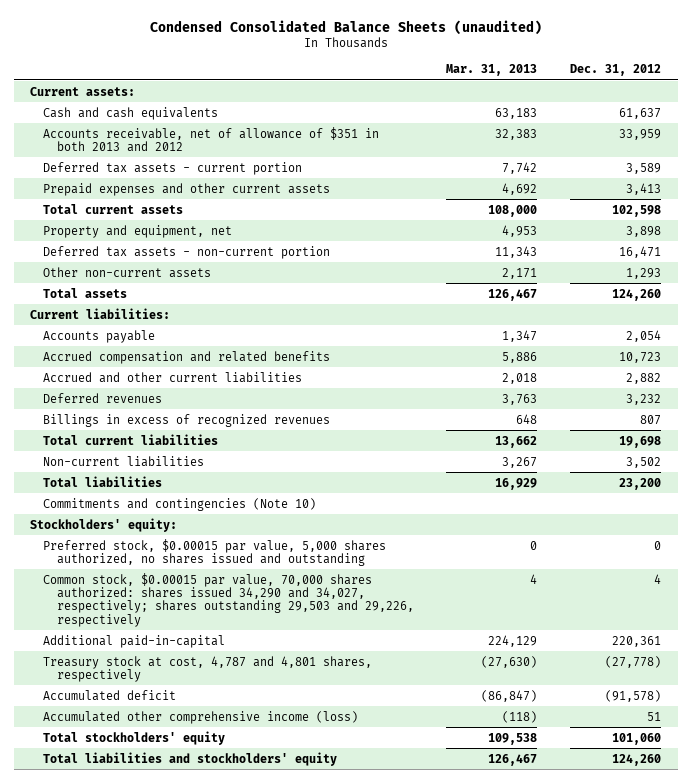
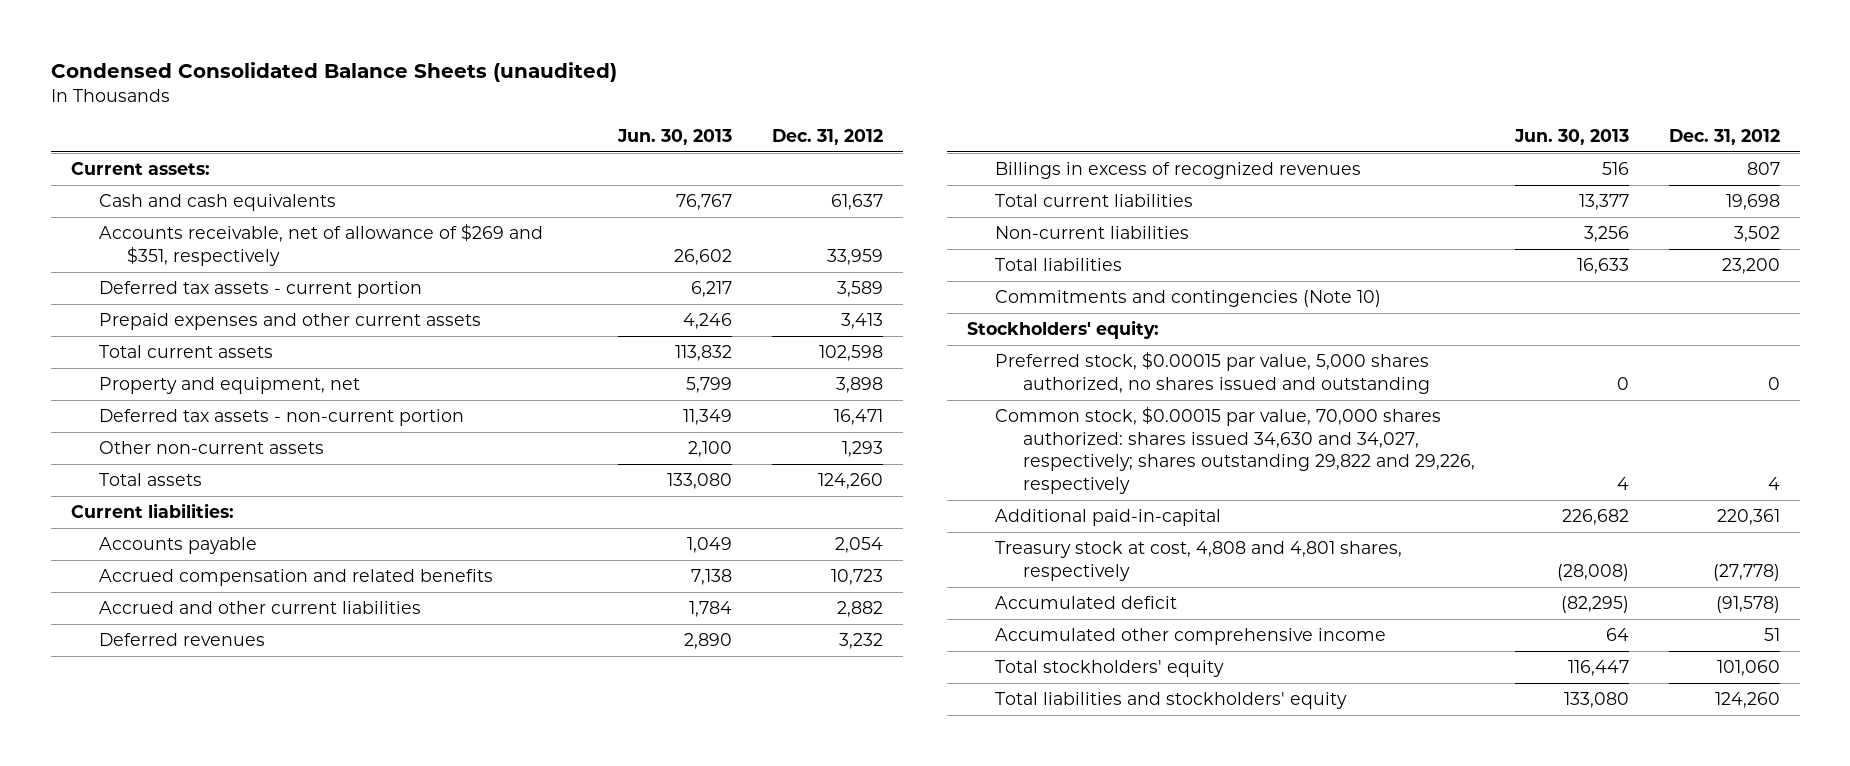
[446,64,538,77] Mar. 31, 2013 -> none
none -> [617,128,733,145] Jun. 30, 2013
[43,126,380,152] Accounts receivable, net of allowance of $351 in both 2013 and 2012 -> [98,224,543,266] Accounts receivable, net of allowance of $269 and $351, respectively
[43,572,414,627] Common stock, $0.00015 par value, 70,000 shares authorized: shares issued 34,290 and 34,027, respectively; shares outstanding 29,503 and 29,226, respectively -> [994,407,1475,494] Common stock, $0.00015 par value, 70,000 shares authorized: shares issued 34,630 and 34,027, respectively; shares outstanding 29,822 and 29,226, respectively
[43,655,373,682] Treasury stock at cost, 4,787 and 4,801 shares, respectively -> [994,541,1402,581] Treasury stock at cost, 4,808 and 4,801 shares, respectively
[43,710,359,724] Accumulated other comprehensive income (loss) -> [994,628,1386,646] Accumulated other comprehensive income

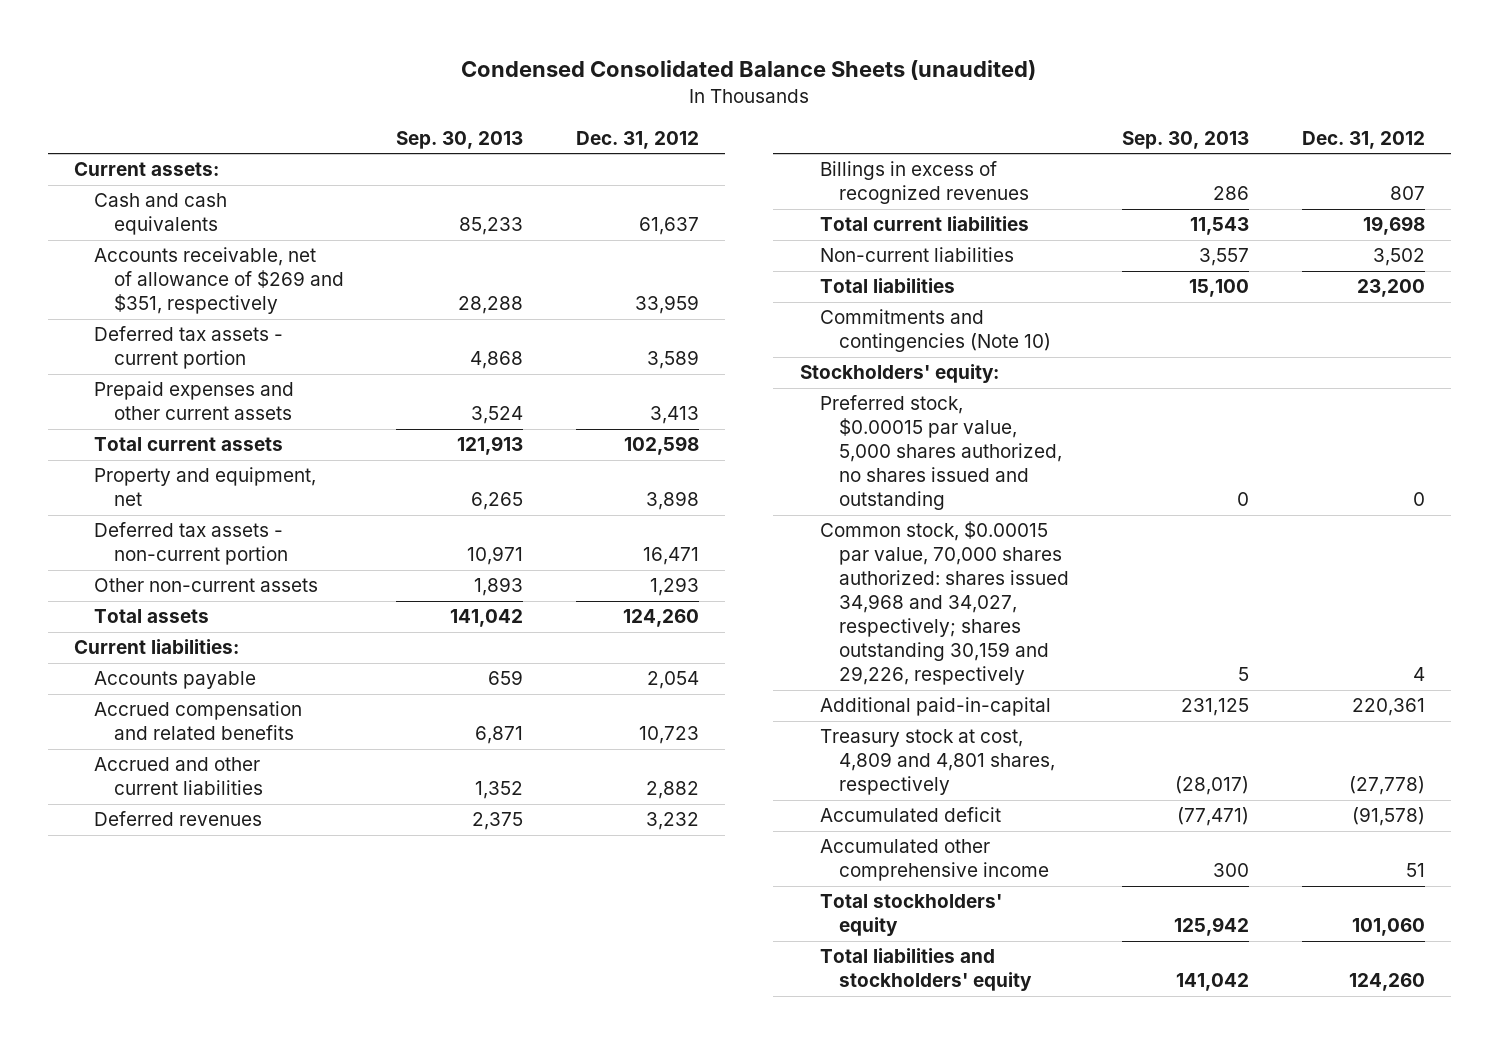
[617,128,733,145] Jun. 30, 2013 -> none
none -> [396,130,524,149] Sep. 30, 2013
[994,407,1475,494] Common stock, $0.00015 par value, 70,000 shares authorized: shares issued 34,630 and 34,027, respectively; shares outstanding 29,822 and 29,226, respectively -> [819,521,1070,686] Common stock, $0.00015 par value, 70,000 shares authorized: shares issued 34,968 and 34,027, respectively; shares outstanding 30,159 and 29,226, respectively
[994,541,1402,581] Treasury stock at cost, 4,808 and 4,801 shares, respectively -> [819,729,1056,796] Treasury stock at cost, 4,809 and 4,801 shares, respectively

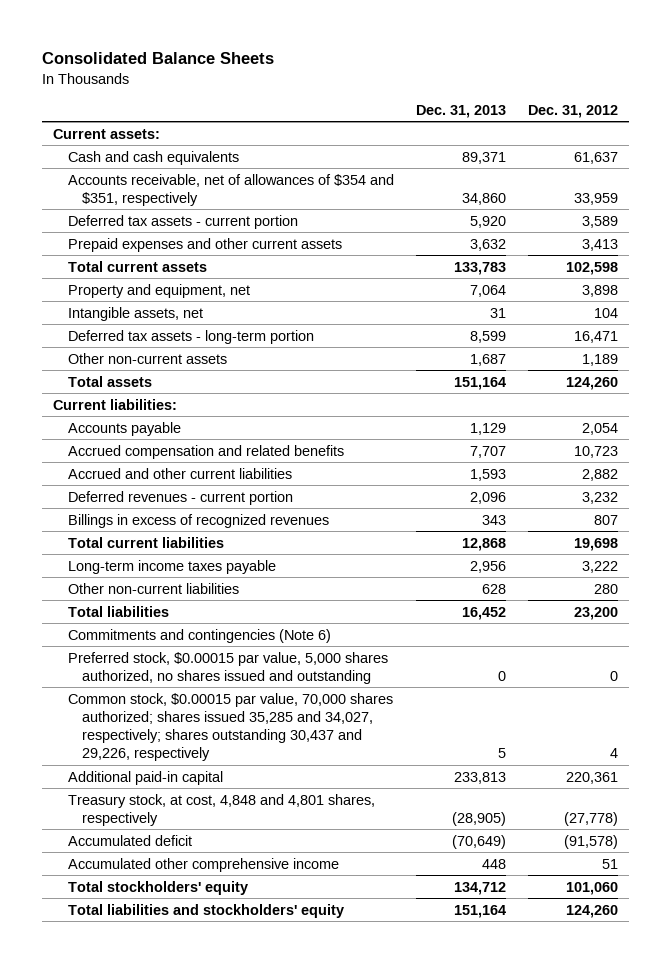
[461,60,1037,81] Condensed Consolidated Balance Sheets (unaudited) -> [41,52,274,65] Consolidated Balance Sheets
[396,130,524,149] Sep. 30, 2013 -> none
none -> [415,104,506,118] Dec. 31, 2013
[93,247,344,315] Accounts receivable, net of allowance of $269 and $351, respectively -> [67,173,394,206] Accounts receivable, net of allowances of $354 and $351, respectively
none -> [67,306,203,321] Intangible assets, net
[93,522,288,566] Deferred tax assets - non-current portion -> [67,329,314,344] Deferred tax assets - long-term portion
[649,577,699,597] 1,293 -> [581,353,618,366] 1,189
[93,811,262,827] Deferred revenues -> [67,490,293,505] Deferred revenues - current portion
none -> [67,559,276,574] Long-term income taxes payable
[819,247,1014,263] Non-current liabilities -> [67,582,239,594] Other non-current liabilities
[1372,248,1425,267] 3,502 -> [593,583,618,594] 280
[799,364,999,384] Stockholders' equity: -> none
[819,309,1052,353] Commitments and contingencies (Note 10) -> [67,628,331,643] Commitments and contingencies (Note 6)
[819,521,1070,686] Common stock, $0.00015 par value, 70,000 shares authorized: shares issued 34,968 and 34,027, respectively; shares outstanding 30,159 and 29,226, respectively -> [67,692,393,762] Common stock, $0.00015 par value, 70,000 shares authorized; shares issued 35,285 and 34,027, respectively; shares outstanding 30,437 and 29,226, respectively
[819,697,1051,717] Additional paid-in-capital -> [67,770,223,785] Additional paid-in capital
[819,729,1056,796] Treasury stock at cost, 4,809 and 4,801 shares, respectively -> [67,793,375,826] Treasury stock, at cost, 4,848 and 4,801 shares, respectively

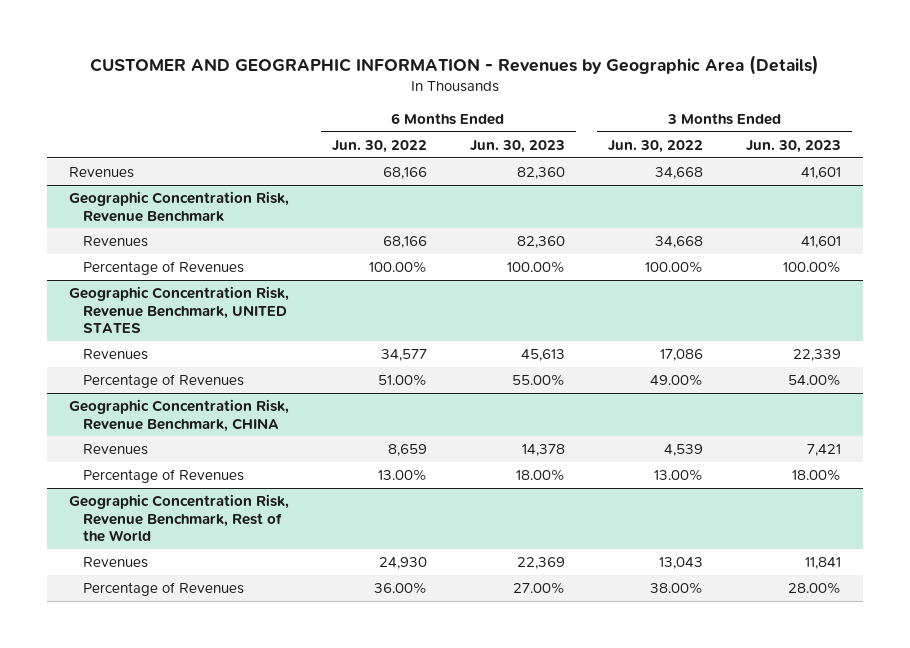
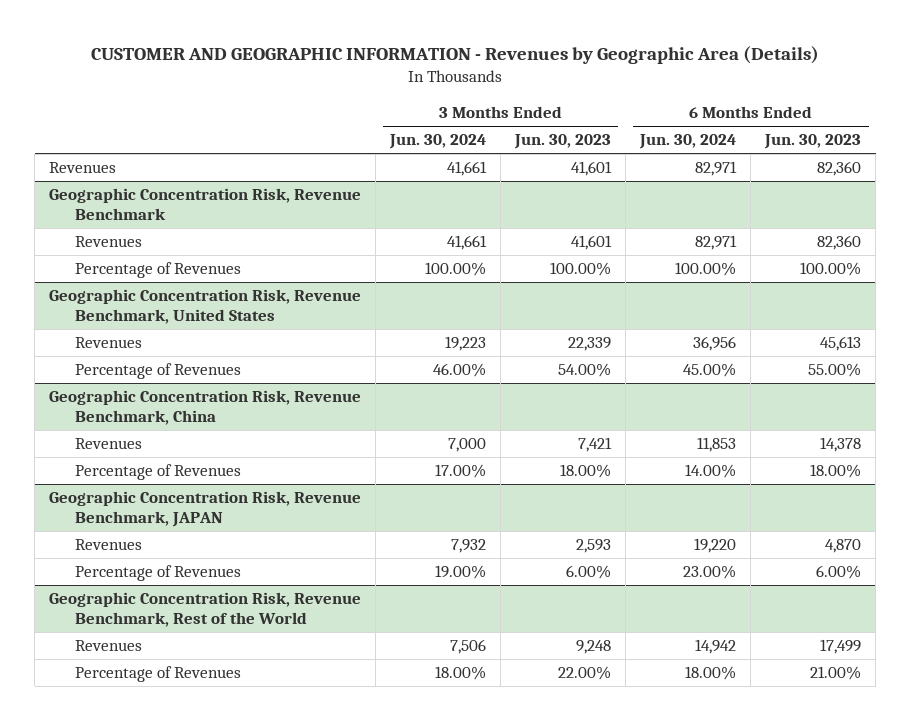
[331,139,427,153] Jun. 30, 2022 -> none
[608,139,704,153] Jun. 30, 2022 -> none
none -> [389,134,487,150] Jun. 30, 2024
none -> [639,134,737,150] Jun. 30, 2024
[68,286,289,334] Geographic Concentration Risk, Revenue Benchmark, UNITED STATES -> [49,289,362,324] Geographic Concentration Risk, Revenue Benchmark, United States
[68,399,289,432] Geographic Concentration Risk, Revenue Benchmark, CHINA -> [49,390,362,425] Geographic Concentration Risk, Revenue Benchmark, China
none -> [49,491,362,527] Geographic Concentration Risk, Revenue Benchmark, JAPAN
none -> [74,539,142,551] Revenues
none -> [74,565,241,582] Percentage of Revenues
[517,557,566,570] 22,369 -> [820,639,862,655] 17,499
[805,557,842,570] 11,841 -> [576,640,612,655] 9,248
[513,582,566,595] 27.00% -> [810,666,862,681] 21.00%
[788,582,842,595] 28.00% -> [558,666,612,681] 22.00%

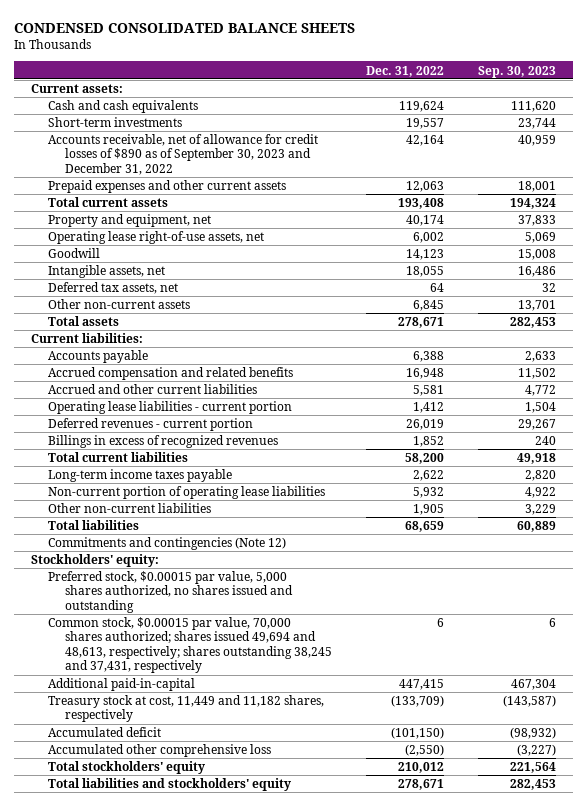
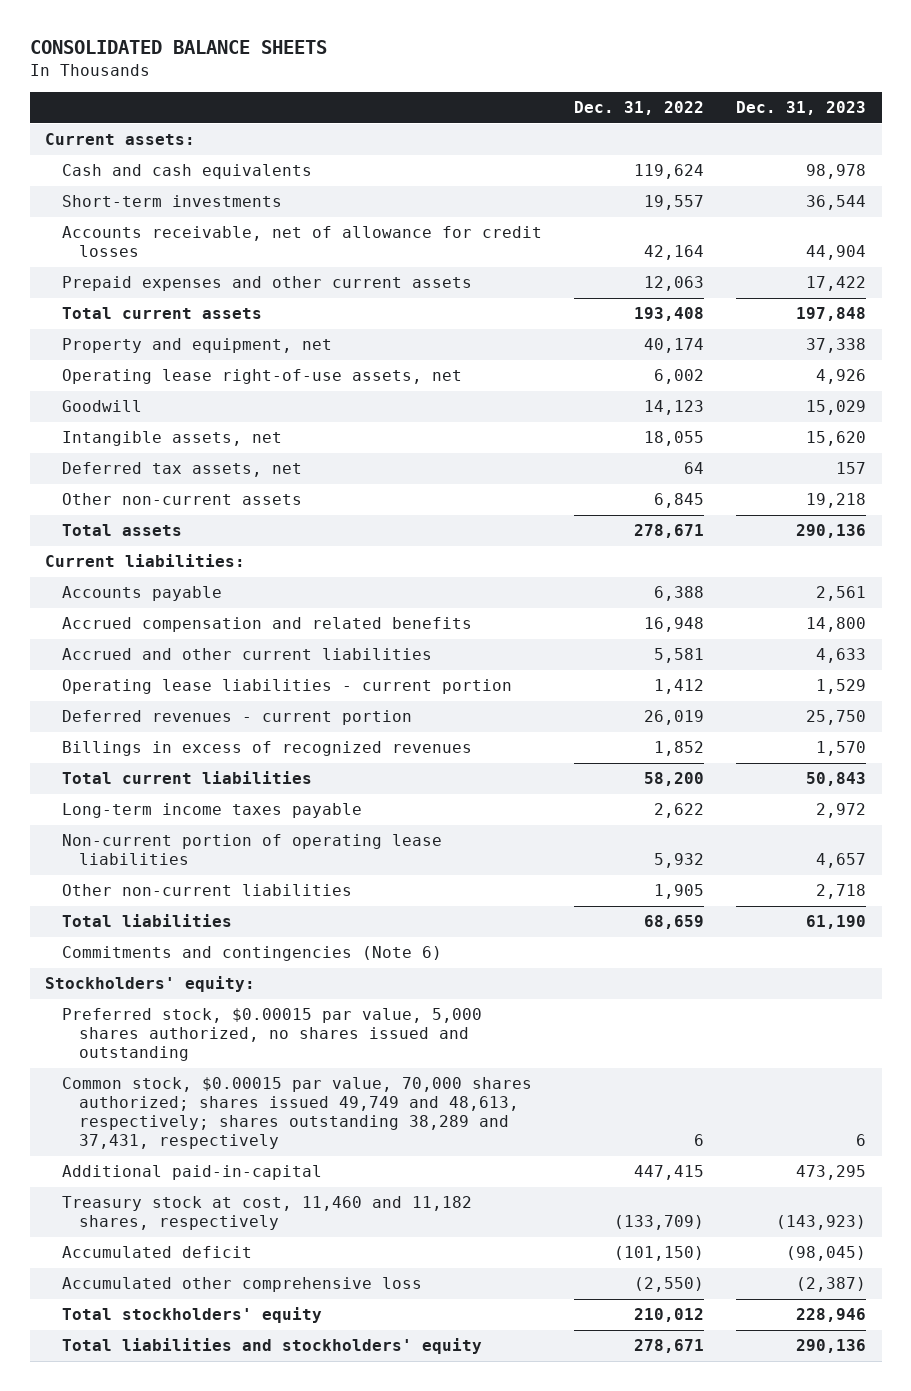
[14,23,356,34] CONDENSED CONSOLIDATED BALANCE SHEETS -> [29,40,327,55] CONSOLIDATED BALANCE SHEETS
[478,65,557,78] Sep. 30, 2023 -> none
none -> [735,100,866,115] Dec. 31, 2023
[48,134,319,175] Accounts receivable, net of allowance for credit losses of $890 as of September 30, 2023 and December 31, 2022 -> [62,226,543,258] Accounts receivable, net of allowance for credit losses
[48,537,287,551] Commitments and contingencies (Note 12) -> [62,946,443,962] Commitments and contingencies (Note 6)
[48,617,333,674] Common stock, $0.00015 par value, 70,000 shares authorized; shares issued 49,694 and 48,613, respectively; shares outstanding 38,245 and 37,431, respectively -> [62,1077,533,1150] Common stock, $0.00015 par value, 70,000 shares authorized; shares issued 49,749 and 48,613, respectively; shares outstanding 38,289 and 37,431, respectively
[48,695,325,723] Treasury stock at cost, 11,449 and 11,182 shares, respectively -> [62,1196,473,1231] Treasury stock at cost, 11,460 and 11,182 shares, respectively

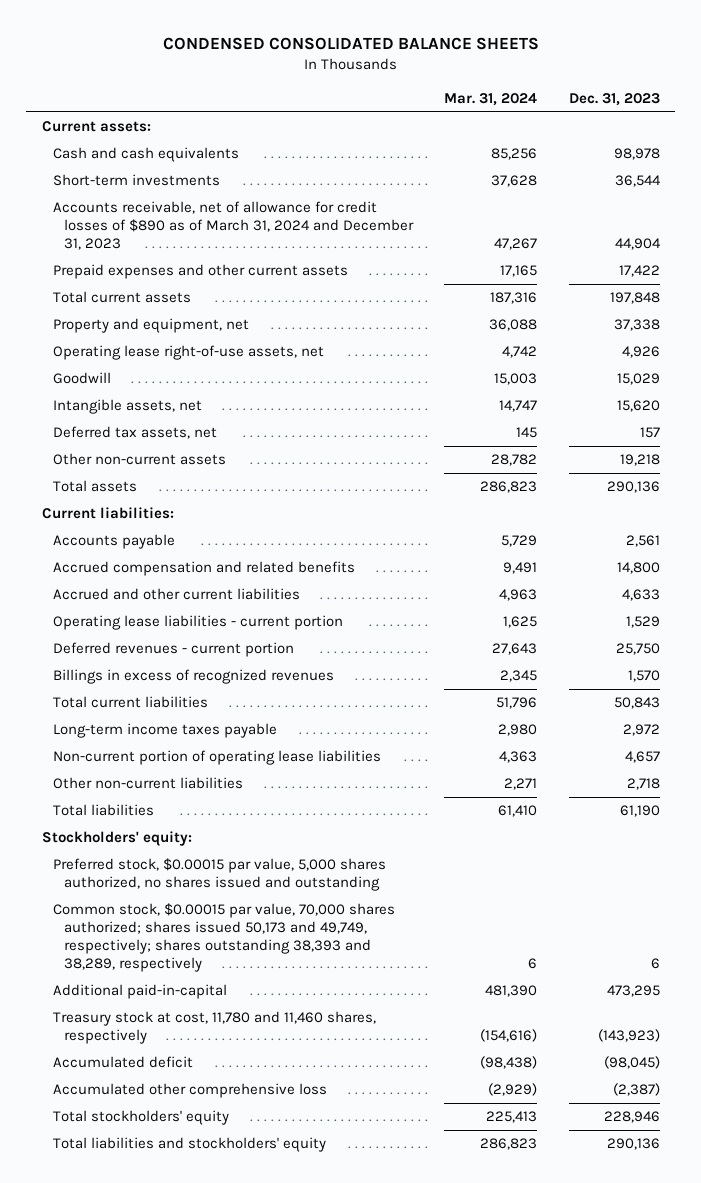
[29,40,327,55] CONSOLIDATED BALANCE SHEETS -> [162,37,539,51] CONDENSED CONSOLIDATED BALANCE SHEETS
[574,100,705,115] Dec. 31, 2022 -> none
none -> [444,92,538,106] Mar. 31, 2024
[62,226,543,258] Accounts receivable, net of allowance for credit losses -> [52,201,414,251] Accounts receivable, net of allowance for credit losses of $890 as of March 31, 2024 and December 31, 2023
[62,946,443,962] Commitments and contingencies (Note 6) -> none
[62,1077,533,1150] Common stock, $0.00015 par value, 70,000 shares authorized; shares issued 49,749 and 48,613, respectively; shares outstanding 38,289 and 37,431, respectively -> [52,903,395,973] Common stock, $0.00015 par value, 70,000 shares authorized; shares issued 50,173 and 49,749, respectively; shares outstanding 38,393 and 38,289, respectively
[62,1196,473,1231] Treasury stock at cost, 11,460 and 11,182 shares, respectively -> [52,1011,376,1045] Treasury stock at cost, 11,780 and 11,460 shares, respectively

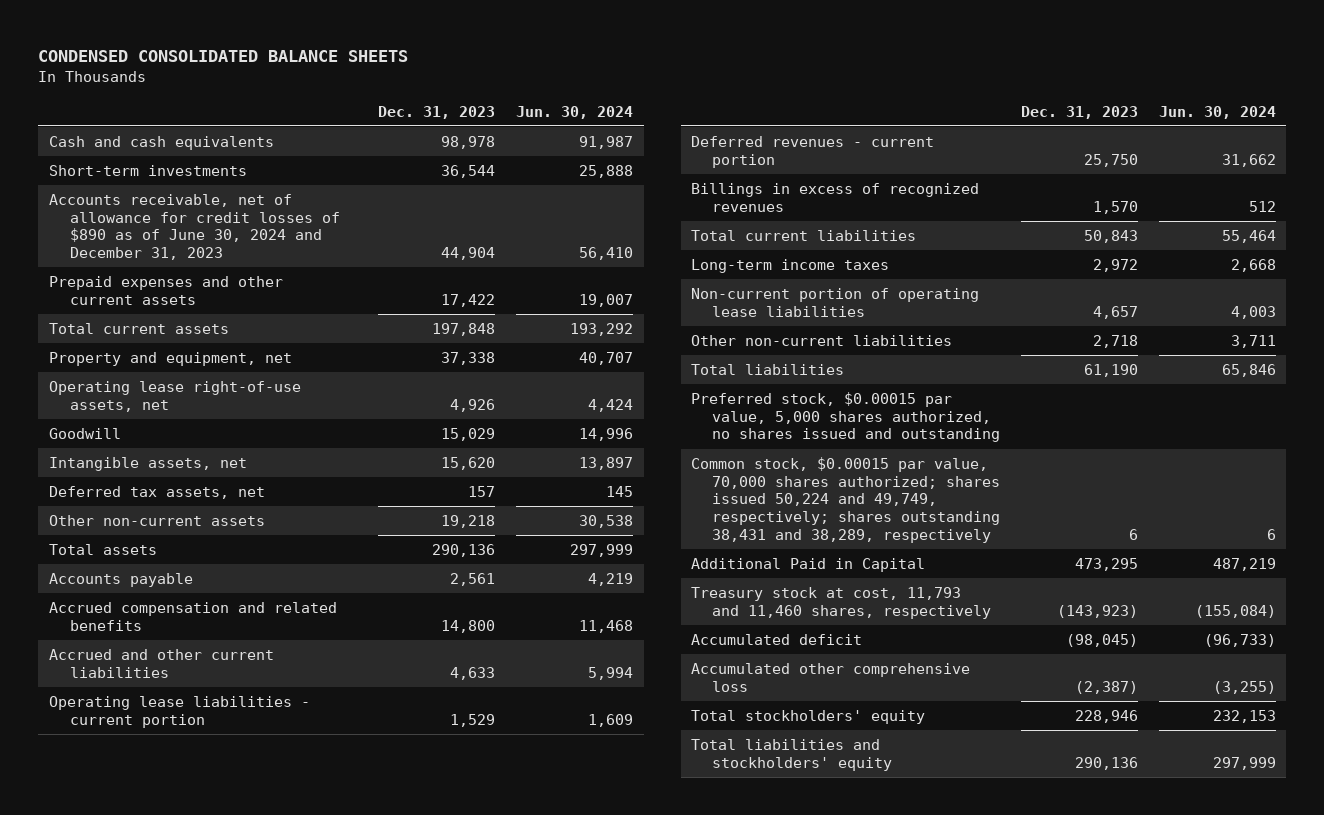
[444,92,538,106] Mar. 31, 2024 -> none
none -> [516,105,634,119] Jun. 30, 2024
[41,121,151,133] Current assets: -> none
[52,201,414,251] Accounts receivable, net of allowance for credit losses of $890 as of March 31, 2024 and December 31, 2023 -> [48,193,340,261] Accounts receivable, net of allowance for credit losses of $890 as of June 30, 2024 and December 31, 2023
[41,507,174,520] Current liabilities: -> none
[52,723,277,739] Long-term income taxes payable -> [691,258,890,273] Long-term income taxes
[41,831,192,847] Stockholders' equity: -> none
[52,903,395,973] Common stock, $0.00015 par value, 70,000 shares authorized; shares issued 50,173 and 49,749, respectively; shares outstanding 38,393 and 38,289, respectively -> [691,456,1001,543] Common stock, $0.00015 par value, 70,000 shares authorized; shares issued 50,224 and 49,749, respectively; shares outstanding 38,431 and 38,289, respectively
[52,984,227,1000] Additional paid-in-capital -> [691,557,926,572] Additional Paid in Capital
[52,1011,376,1045] Treasury stock at cost, 11,780 and 11,460 shares, respectively -> [691,586,992,619] Treasury stock at cost, 11,793 and 11,460 shares, respectively

